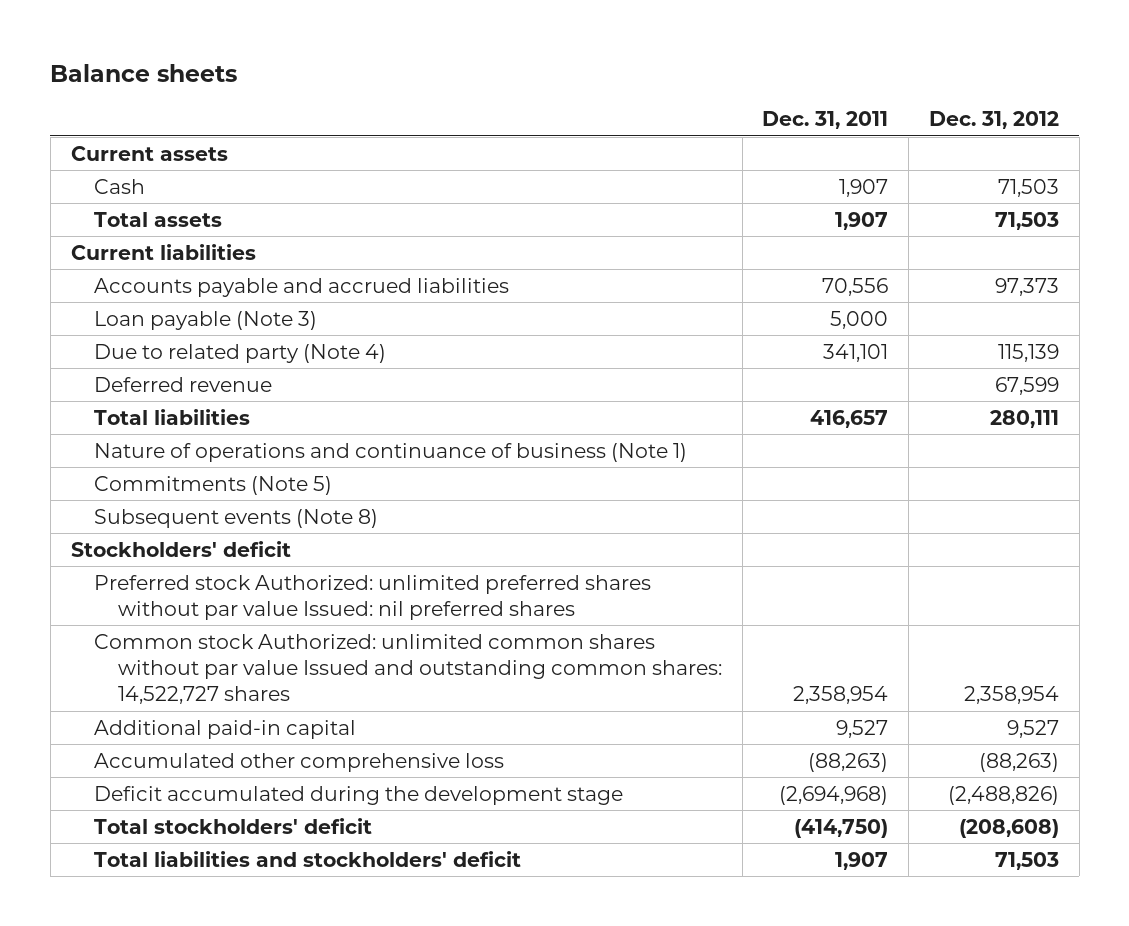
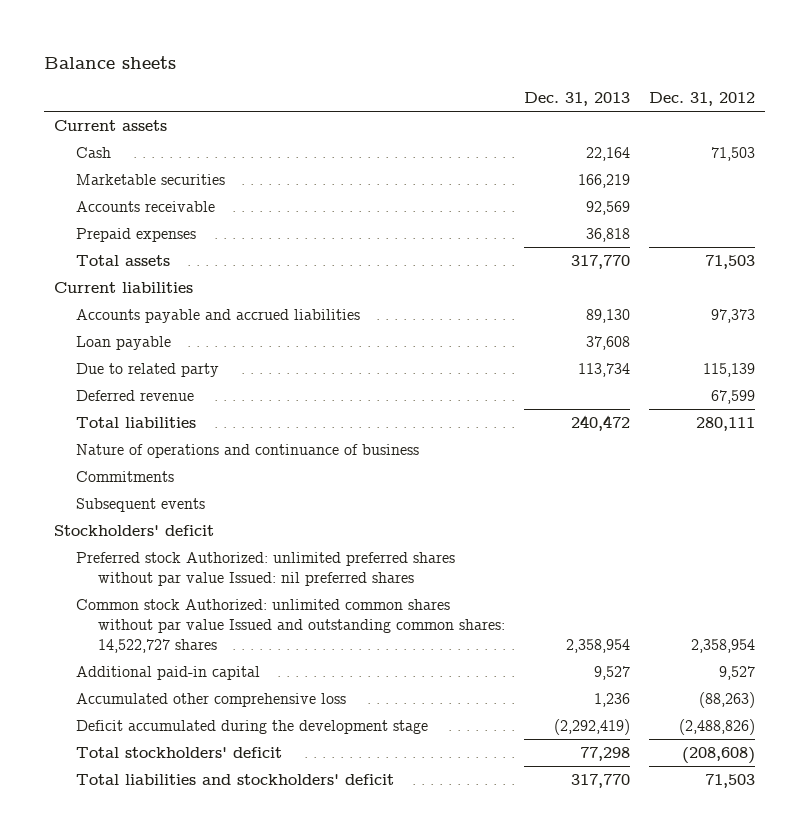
[762,111,889,130] Dec. 31, 2011 -> none
none -> [524,92,631,107] Dec. 31, 2013
none -> [75,173,225,185] Marketable securities
none -> [75,200,215,212] Accounts receivable
none -> [75,227,196,242] Prepaid expenses
[94,310,318,330] Loan payable (Note 3) -> [75,335,171,350] Loan payable
[94,343,387,363] Due to related party (Note 4) -> [75,362,219,377] Due to related party
[94,442,688,462] Nature of operations and continuance of business (Note 1) -> [75,443,419,458] Nature of operations and continuance of business
[94,475,333,495] Commitments (Note 5) -> [75,470,174,482] Commitments
[94,508,379,528] Subsequent events (Note 8) -> [75,497,205,512] Subsequent events

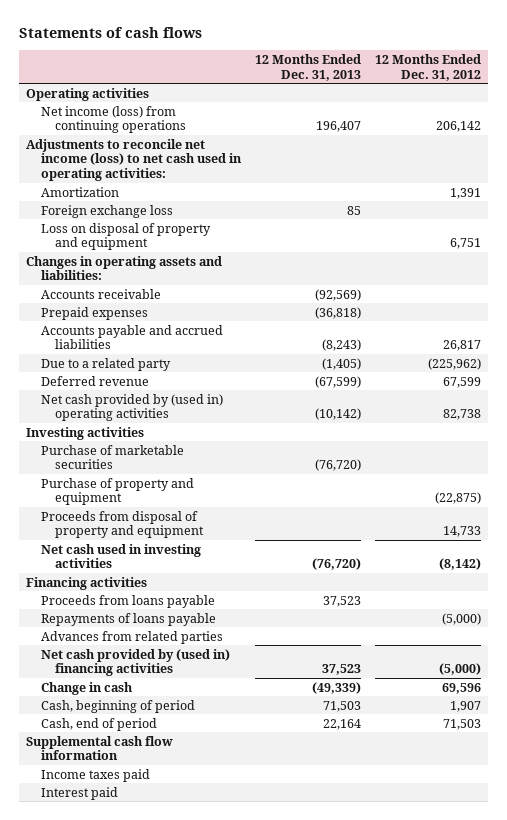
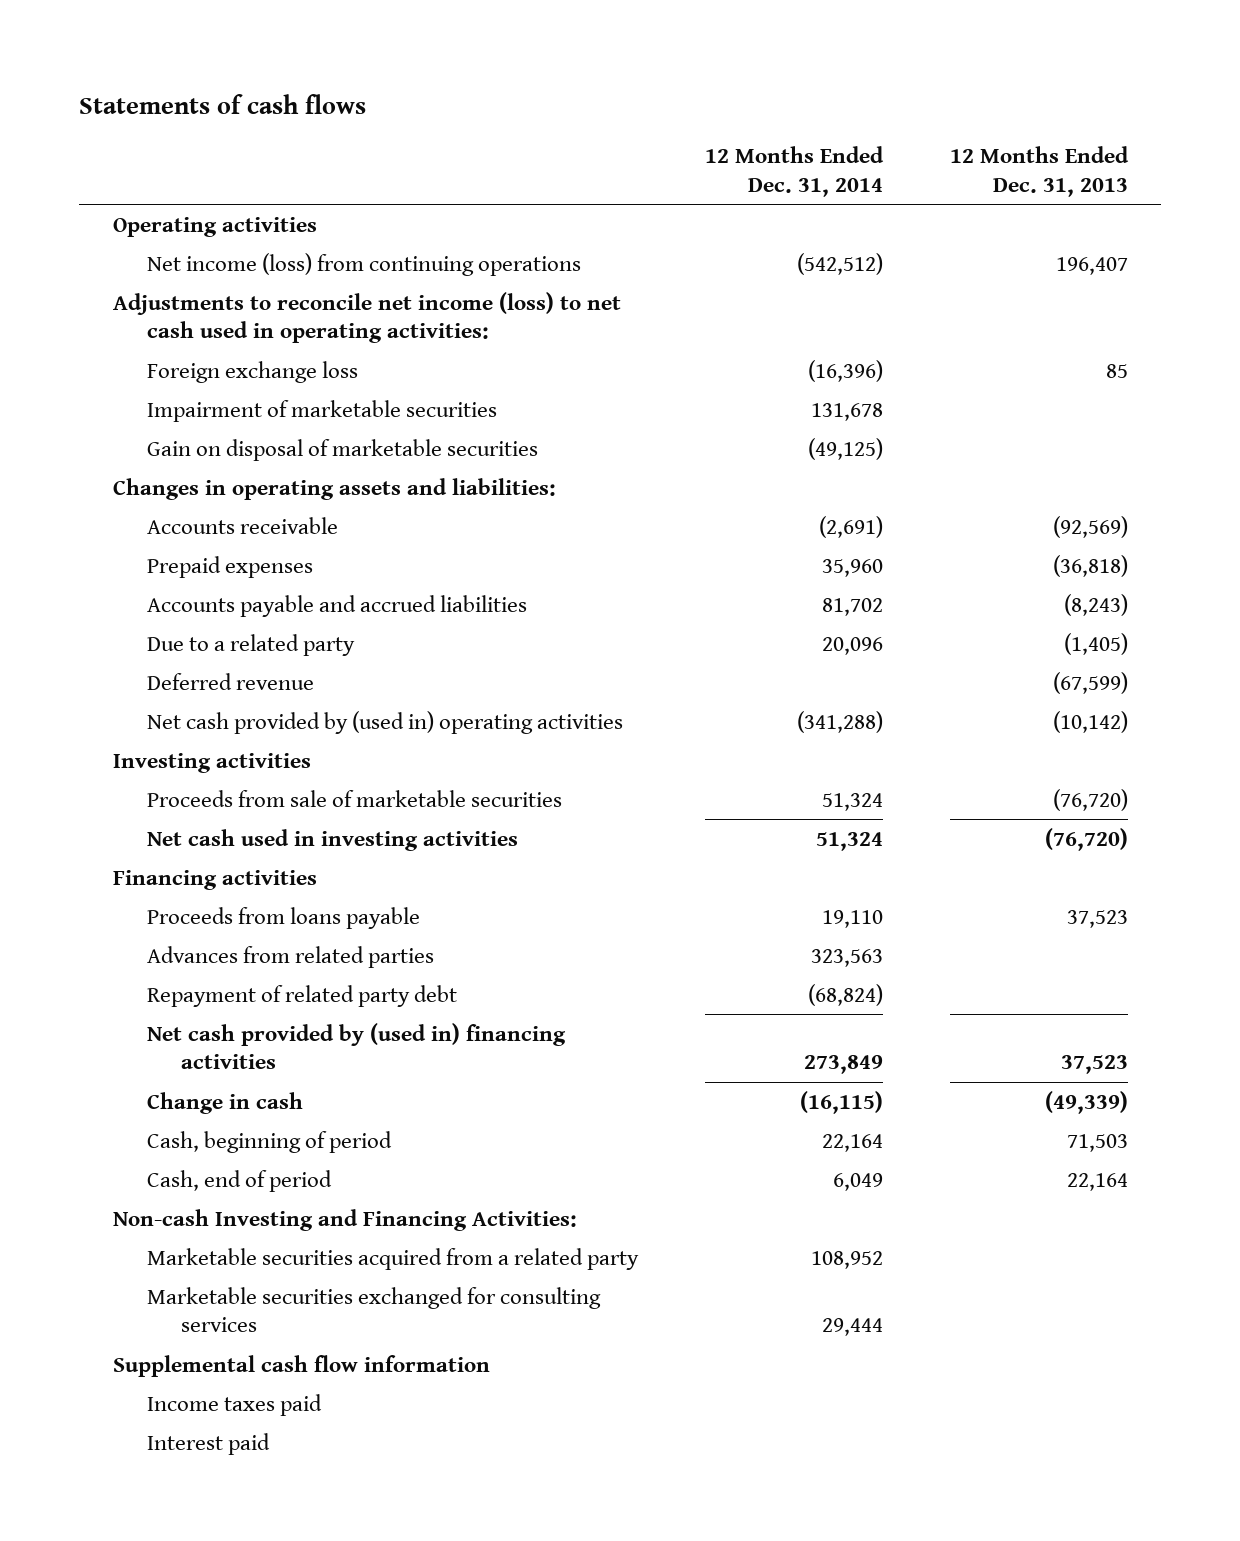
[375,53,482,81] 12 Months Ended Dec. 31, 2012 -> none
none -> [704,146,884,197] 12 Months Ended Dec. 31, 2014
[40,186,119,197] Amortization -> none
none -> [146,399,497,422] Impairment of marketable securities
[40,222,211,251] Loss on disposal of property and equipment -> [146,438,538,461] Gain on disposal of marketable securities
[40,477,194,506] Purchase of property and equipment -> none
[40,510,205,539] Proceeds from disposal of property and equipment -> none
[40,444,184,470] Purchase of marketable securities -> [146,789,562,807] Proceeds from sale of marketable securities
[40,612,216,626] Repayments of loans payable -> none
none -> [146,984,457,1007] Repayment of related party debt
none -> [112,1208,577,1231] Non-cash Investing and Financing Activities:
none -> [146,1247,639,1270] Marketable securities acquired from a related party
none -> [146,1286,601,1333] Marketable securities exchanged for consulting services

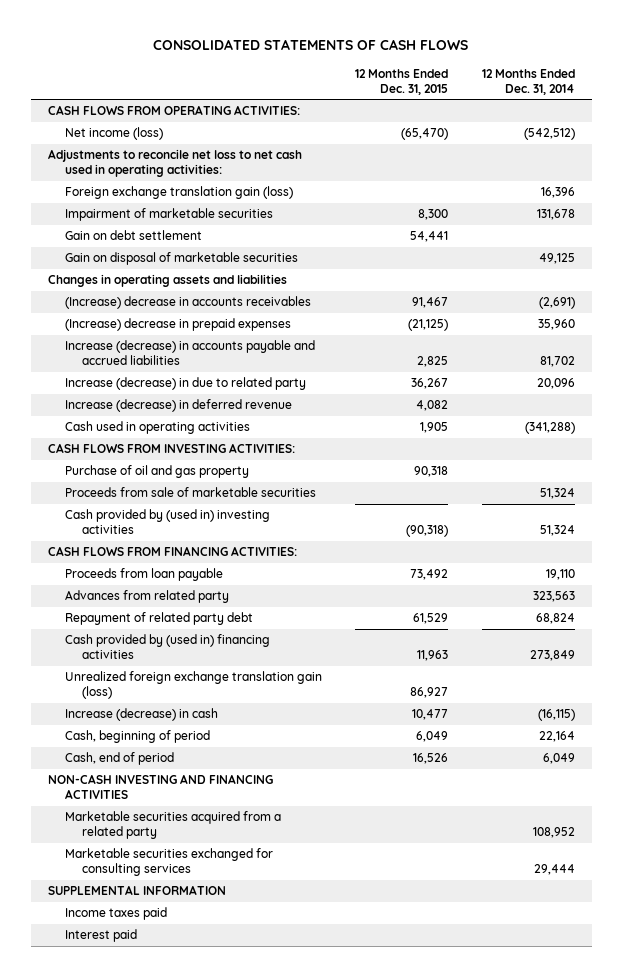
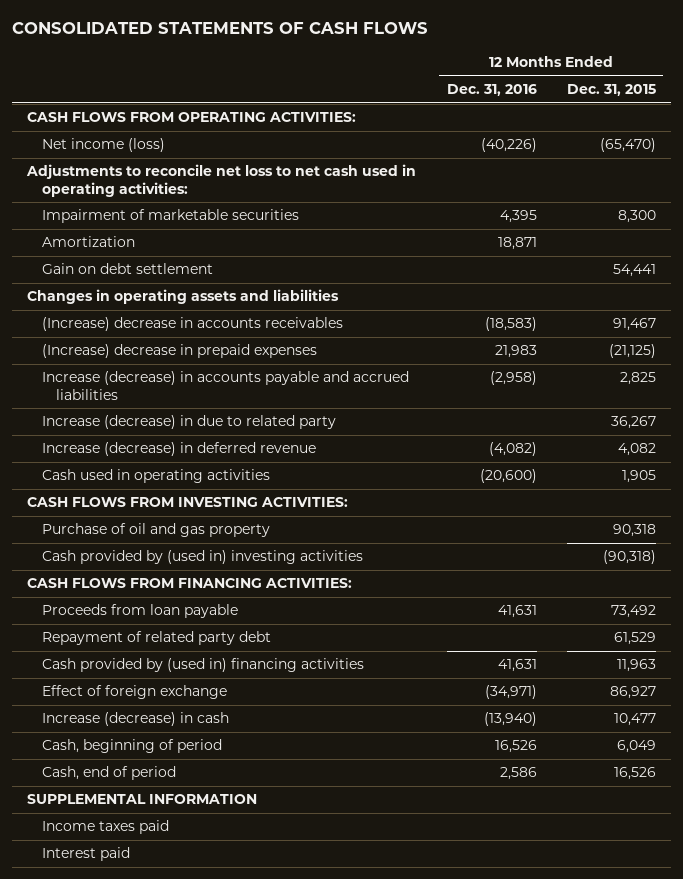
[481,68,575,95] 12 Months Ended Dec. 31, 2014 -> none
none -> [446,83,537,96] Dec. 31, 2016
[64,186,293,200] Foreign exchange translation gain (loss) -> none
none -> [41,236,135,248] Amortization
[64,252,298,266] Gain on disposal of marketable securities -> none
[64,487,316,498] Proceeds from sale of marketable securities -> none
[64,590,229,604] Advances from related party -> none
[64,671,322,700] Unrealized foreign exchange translation gain (loss) -> [41,685,227,700] Effect of foreign exchange
[48,774,274,800] NON-CASH INVESTING AND FINANCING ACTIVITIES -> none
[64,811,281,840] Marketable securities acquired from a related party -> none
[64,848,273,877] Marketable securities exchanged for consulting services -> none

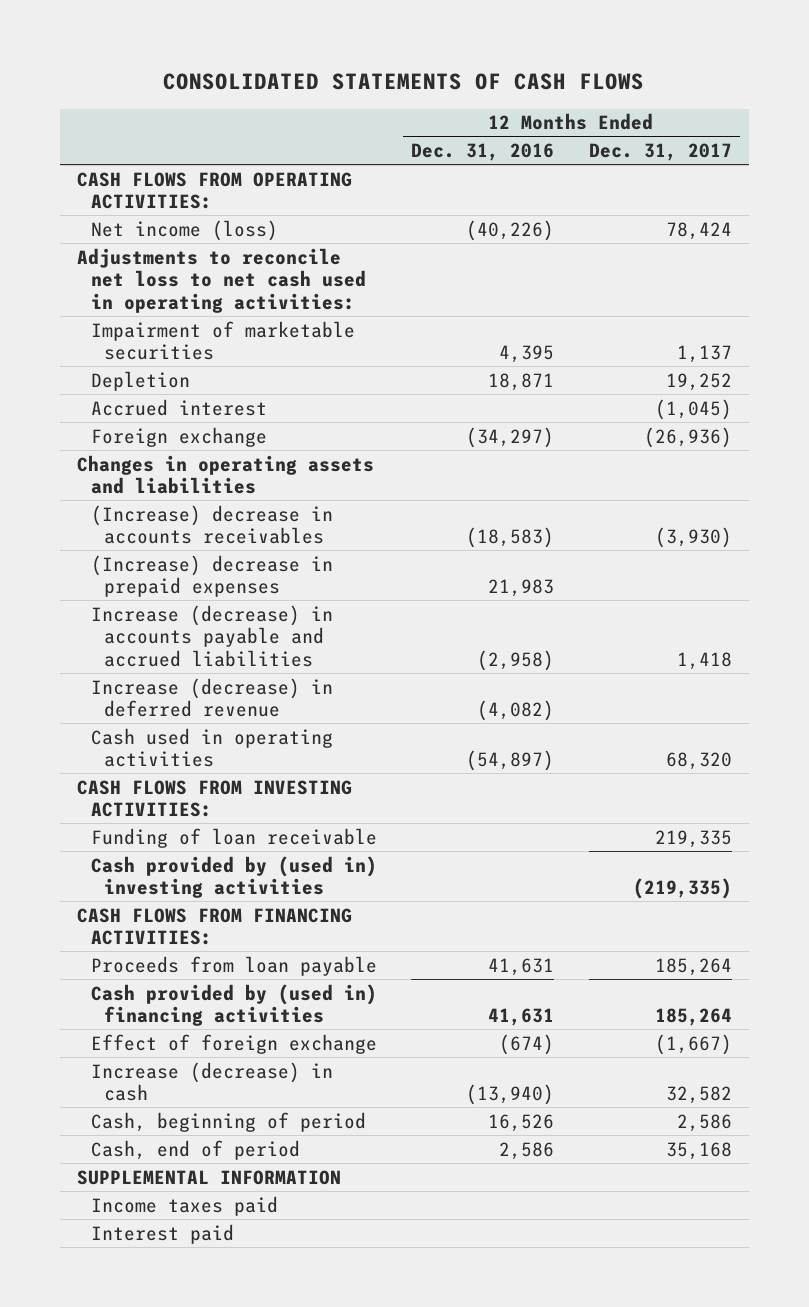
[566,83,656,96] Dec. 31, 2015 -> none
none -> [588,142,732,161] Dec. 31, 2017
[41,263,213,275] Gain on debt settlement -> none
[41,236,135,248] Amortization -> [90,370,190,391] Depletion
none -> [90,398,267,416] Accrued interest
none -> [90,426,267,447] Foreign exchange
[41,415,336,430] Increase (decrease) in due to related party -> none
[479,469,537,484] (20,600) -> [466,750,555,772] (54,897)
[41,523,270,538] Purchase of oil and gas property -> none
none -> [90,827,377,848] Funding of loan receivable
[41,631,271,646] Repayment of related party debt -> none
[484,685,537,700] (34,971) -> [499,1033,555,1055] (674)

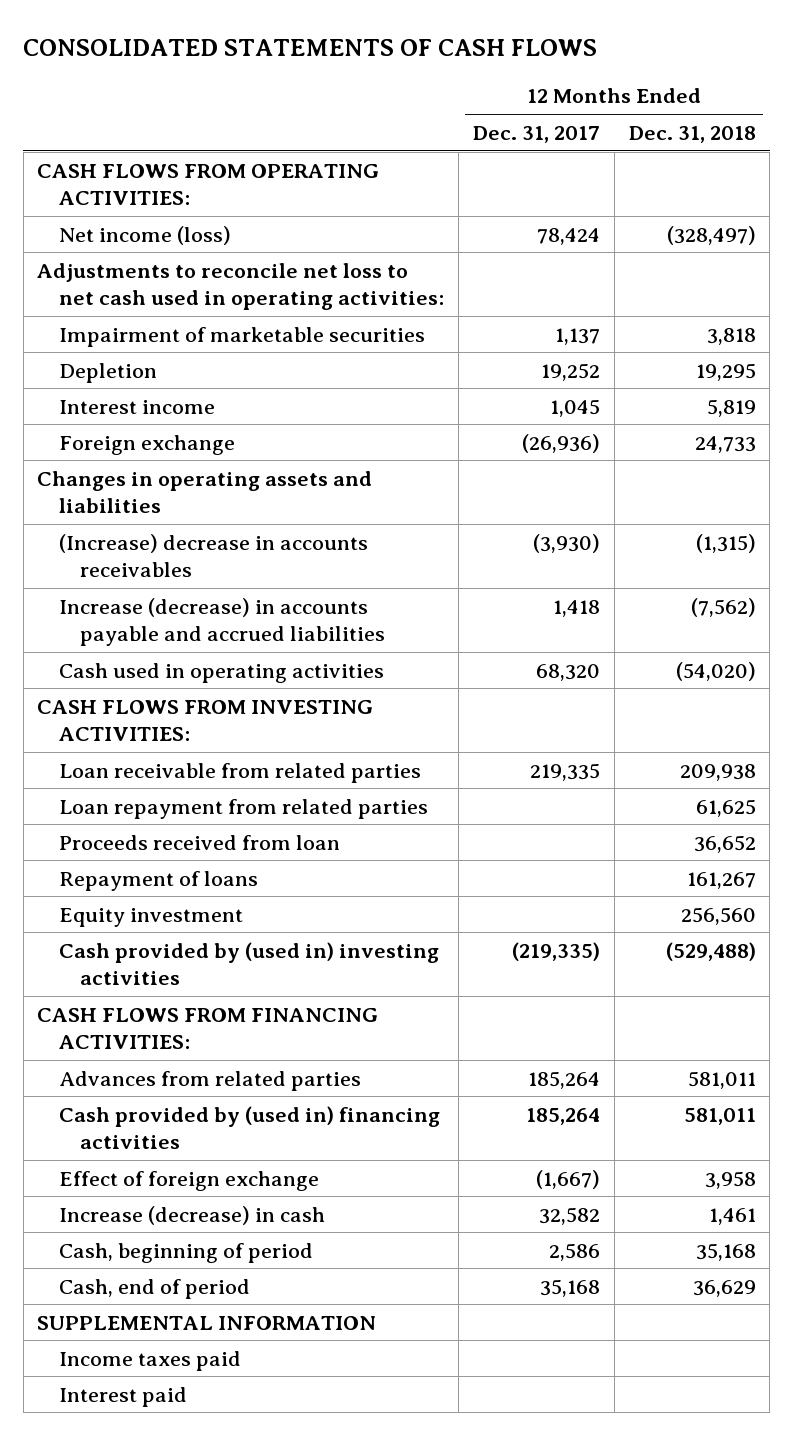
[411,142,555,161] Dec. 31, 2016 -> none
none -> [628,125,756,143] Dec. 31, 2018
[90,398,267,416] Accrued interest -> none
none -> [58,399,215,414] Interest income
[90,554,333,598] (Increase) decrease in prepaid expenses -> none
[90,677,333,718] Increase (decrease) in deferred revenue -> none
[90,827,377,848] Funding of loan receivable -> [58,762,421,783] Loan receivable from related parties
none -> [58,798,428,819] Loan repayment from related parties
none -> [58,834,340,850] Proceeds received from loan
none -> [58,870,258,891] Repayment of loans
none -> [58,907,243,927] Equity investment
[90,955,377,976] Proceeds from loan payable -> [58,1070,361,1091] Advances from related parties

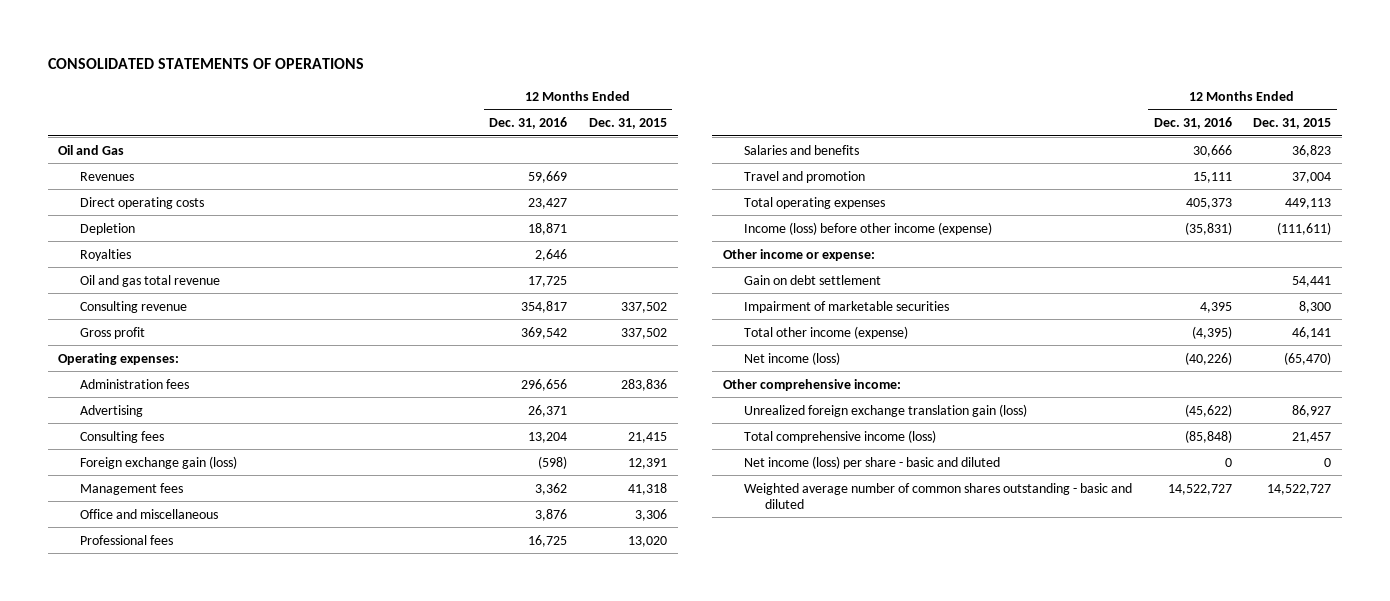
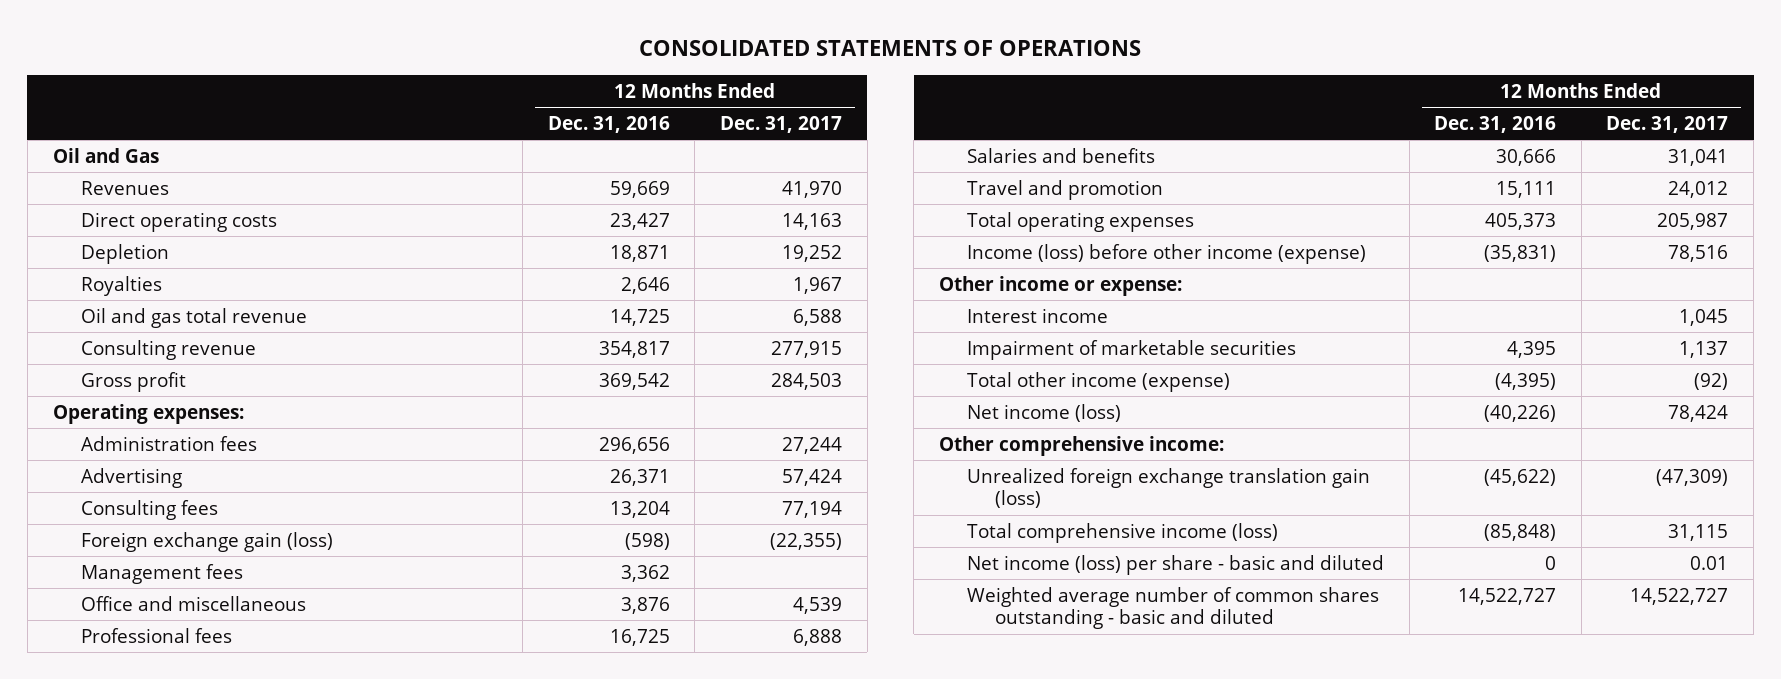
[588,117,667,129] Dec. 31, 2015 -> none
none -> [720,115,843,133] Dec. 31, 2017
[528,275,568,287] 17,725 -> [609,308,670,326] 14,725
[744,274,882,285] Gain on debt settlement -> none
none -> [967,307,1109,323] Interest income

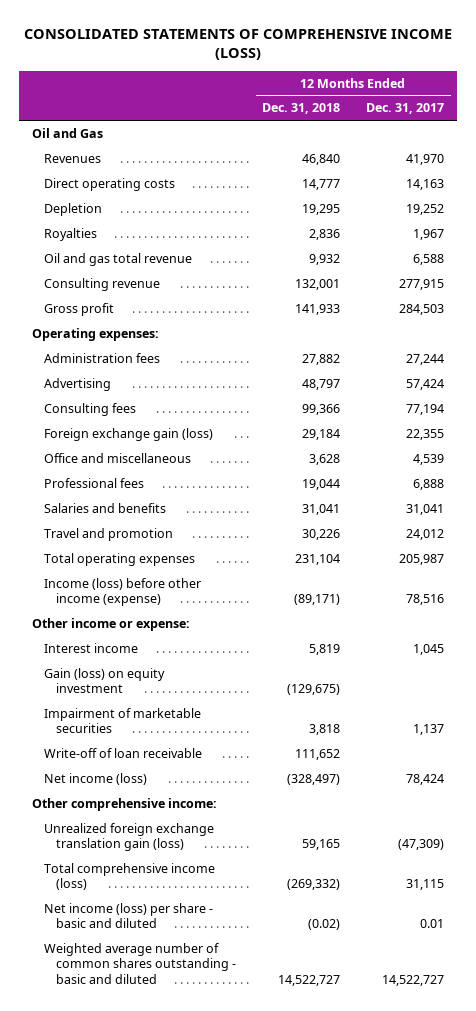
[639,40,1142,57] CONSOLIDATED STATEMENTS OF OPERATIONS -> [24,28,453,61] CONSOLIDATED STATEMENTS OF COMPREHENSIVE INCOME (LOSS)
[547,115,670,133] Dec. 31, 2016 -> none
none -> [262,103,341,115] Dec. 31, 2018
[80,563,243,584] Management fees -> none
[770,532,843,550] (22,355) -> [406,428,445,440] 22,355
none -> [44,667,166,694] Gain (loss) on equity investment
[967,371,1231,392] Total other income (expense) -> none
none -> [44,747,203,758] Write-off of loan receivable

